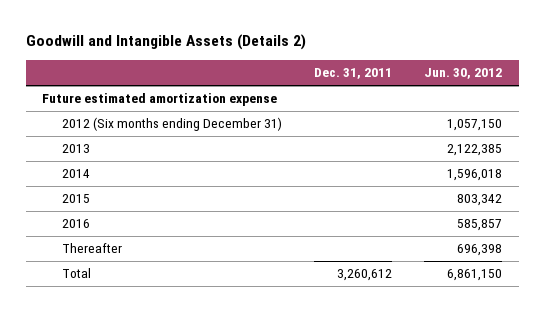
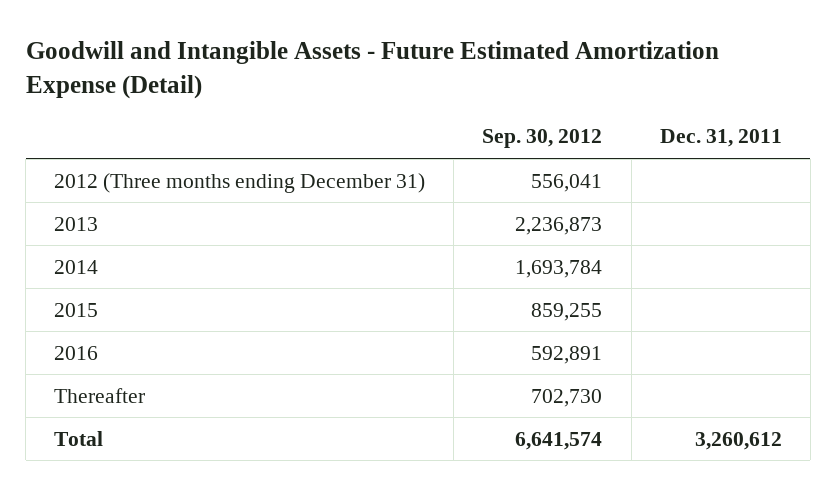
[25,34,306,51] Goodwill and Intangible Assets (Details 2) -> [25,41,719,100] Goodwill and Intangible Assets - Future Estimated Amortization Expense (Detail)
[424,68,503,80] Jun. 30, 2012 -> none
none -> [482,129,603,149] Sep. 30, 2012
[41,93,277,107] Future estimated amortization expense -> none
[62,117,283,132] 2012 (Six months ending December 31) -> [54,172,426,193] 2012 (Three months ending December 31)

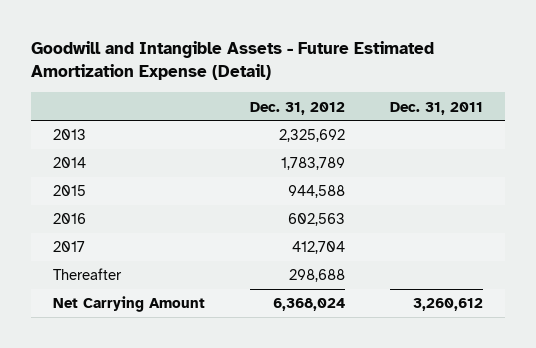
[482,129,603,149] Sep. 30, 2012 -> none
none -> [249,101,345,115] Dec. 31, 2012
[54,172,426,193] 2012 (Three months ending December 31) -> none
none -> [53,241,86,253] 2017
[54,430,104,446] Total -> [53,296,206,313] Net Carrying Amount

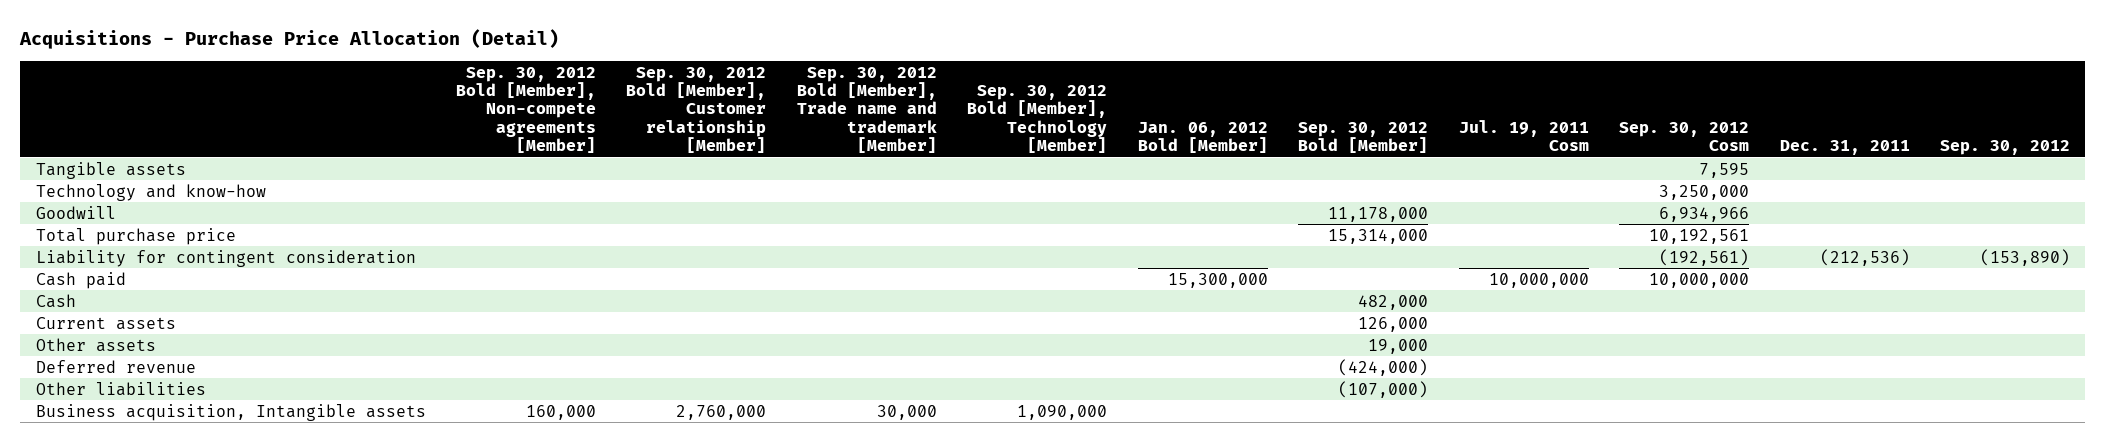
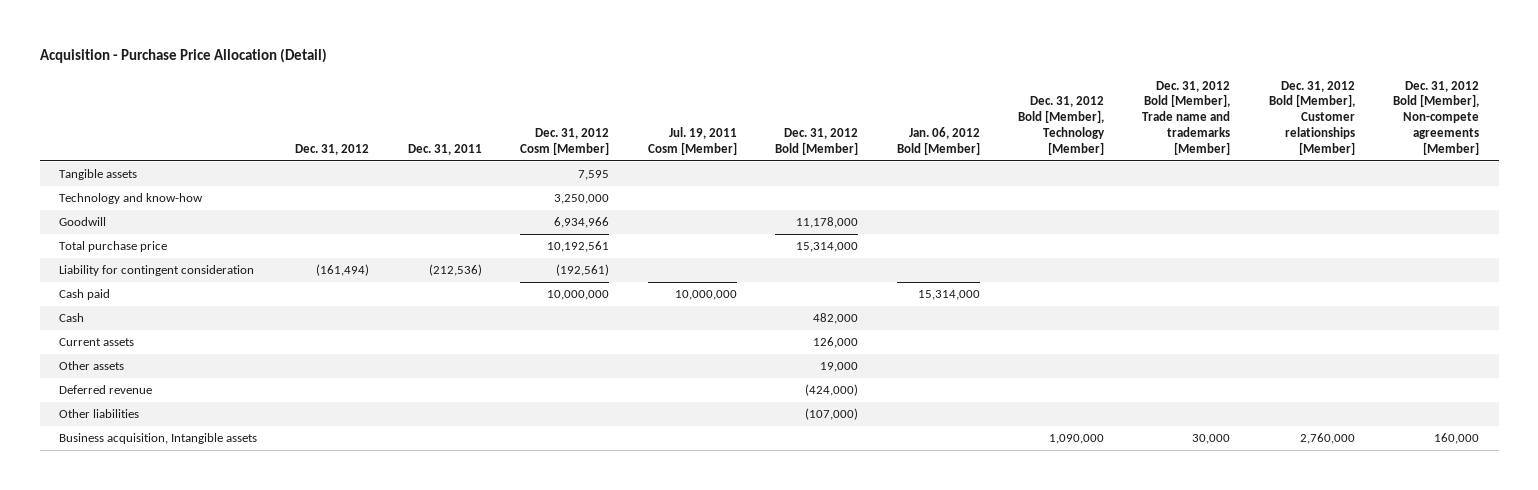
[19,28,560,49] Acquisitions - Purchase Price Allocation (Detail) -> [39,48,327,64] Acquisition - Purchase Price Allocation (Detail)
[456,66,597,153] Sep. 30, 2012 Bold [Member], Non-compete agreements [Member] -> none
[626,66,767,153] Sep. 30, 2012 Bold [Member], Customer relationship [Member] -> none
[796,66,937,153] Sep. 30, 2012 Bold [Member], Trade name and trademark [Member] -> none
[967,84,1108,153] Sep. 30, 2012 Bold [Member], Technology [Member] -> none
[1298,121,1429,153] Sep. 30, 2012 Bold [Member] -> none
[1458,119,1589,151] Jul. 19, 2011 Cosm -> none
[1619,121,1750,151] Sep. 30, 2012 Cosm -> none
[1939,139,2070,155] Sep. 30, 2012 -> none
none -> [295,144,370,156] Dec. 31, 2012
none -> [520,128,610,156] Dec. 31, 2012 Cosm [Member]
none -> [647,127,737,156] Jul. 19, 2011 Cosm [Member]
none -> [775,128,859,156] Dec. 31, 2012 Bold [Member]
none -> [1018,96,1106,156] Dec. 31, 2012 Bold [Member], Technology [Member]
none -> [1142,80,1231,156] Dec. 31, 2012 Bold [Member], Trade name and trademarks [Member]
none -> [1268,80,1355,156] Dec. 31, 2012 Bold [Member], Customer relationships [Member]
none -> [1393,80,1480,156] Dec. 31, 2012 Bold [Member], Non-compete agreements [Member]
[1167,272,1268,288] 15,300,000 -> [917,290,980,301] 15,314,000

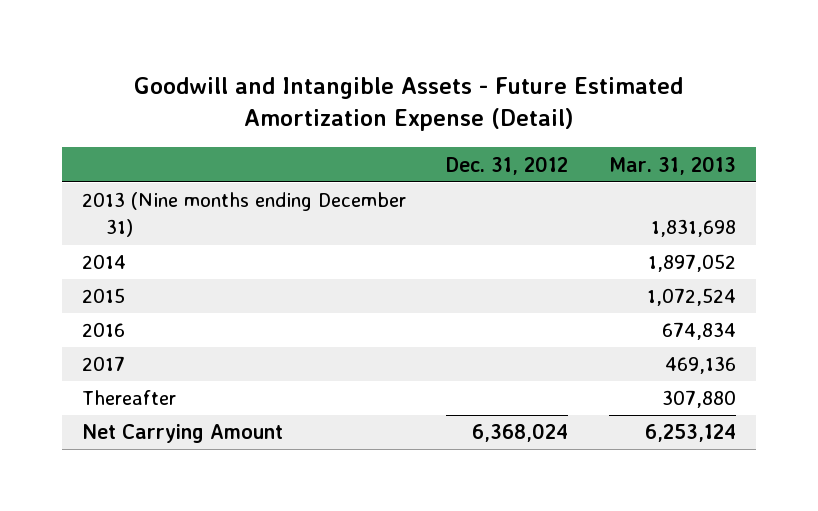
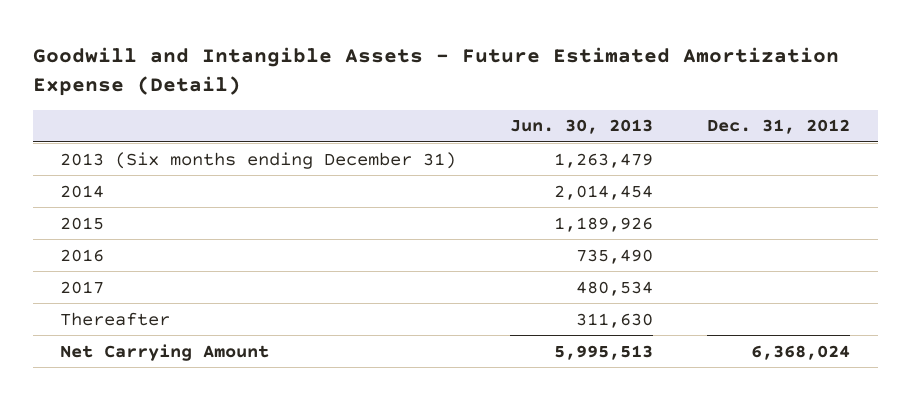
[608,155,736,175] Mar. 31, 2013 -> none
none -> [510,119,654,135] Jun. 30, 2013
[81,192,406,238] 2013 (Nine months ending December 31) -> [59,151,456,169] 2013 (Six months ending December 31)

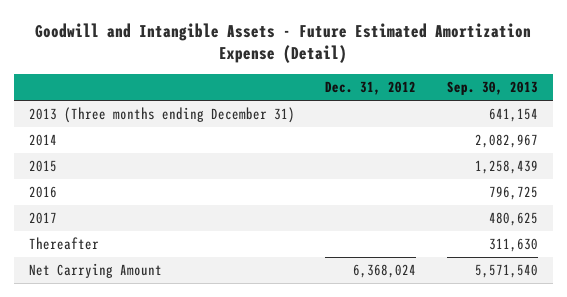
[510,119,654,135] Jun. 30, 2013 -> none
none -> [446,81,538,96] Sep. 30, 2013
[59,151,456,169] 2013 (Six months ending December 31) -> [28,107,295,124] 2013 (Three months ending December 31)

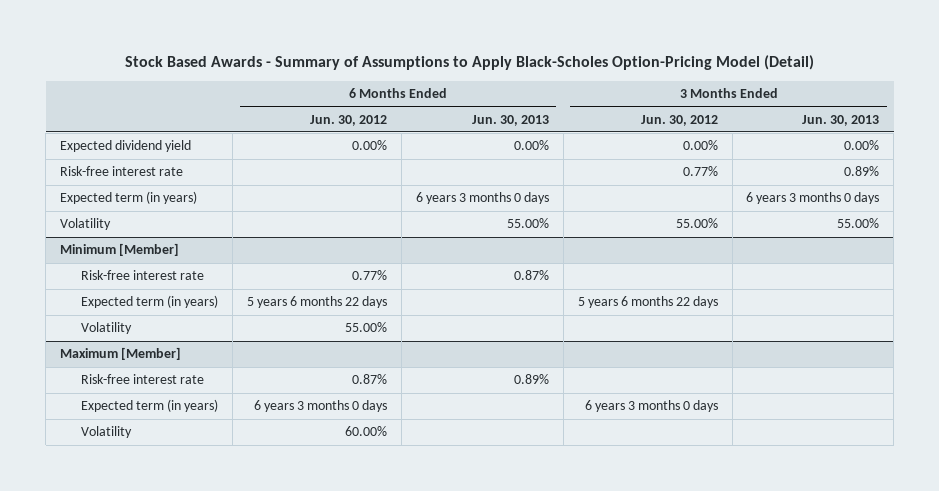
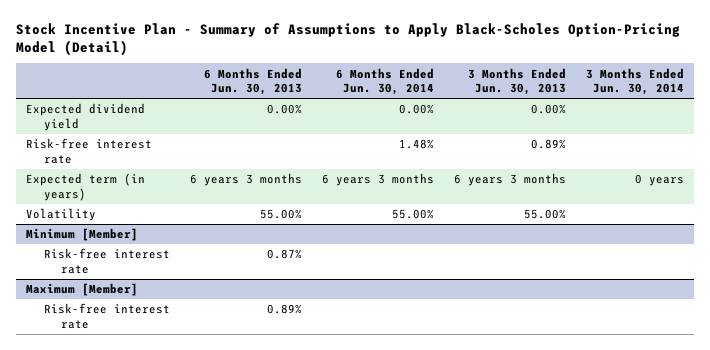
[124,54,814,70] Stock Based Awards - Summary of Assumptions to Apply Black-Scholes Option-Pricing Model (Detail) -> [15,22,680,56] Stock Incentive Plan - Summary of Assumptions to Apply Black-Scholes Option-Pricing Model (Detail)
[310,114,388,126] Jun. 30, 2012 -> none
[640,114,718,126] Jun. 30, 2012 -> none
none -> [335,67,434,96] 6 Months Ended Jun. 30, 2014
none -> [586,67,685,96] 3 Months Ended Jun. 30, 2014
[415,192,549,205] 6 years 3 months 0 days -> [189,173,302,187] 6 years 3 months
[746,192,880,205] 6 years 3 months 0 days -> [454,173,567,187] 6 years 3 months
[81,295,219,309] Expected term (in years) -> none
[81,322,133,335] Volatility -> none
[81,399,219,413] Expected term (in years) -> none
[81,426,133,439] Volatility -> none

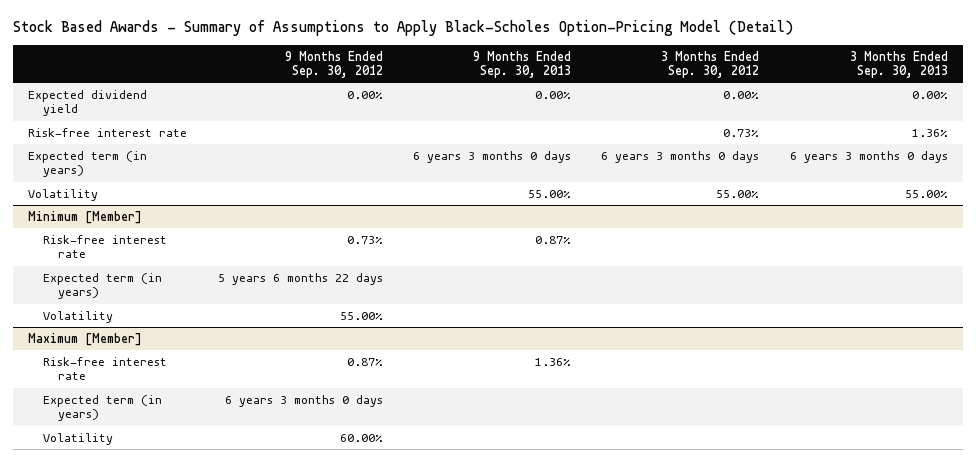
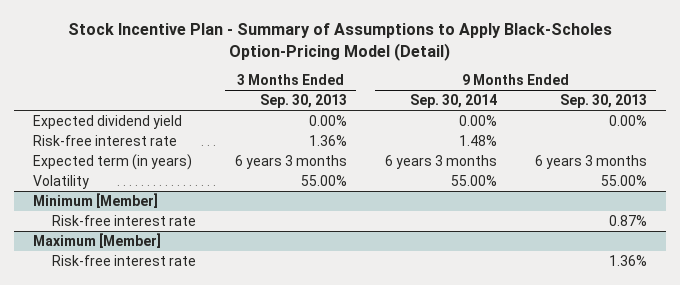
[12,20,793,37] Stock Based Awards - Summary of Assumptions to Apply Black-Scholes Option-Pricing Model (Detail) -> [67,23,612,61] Stock Incentive Plan - Summary of Assumptions to Apply Black-Scholes Option-Pricing Model (Detail)
[284,50,383,79] 9 Months Ended Sep. 30, 2012 -> none
[661,50,760,79] 3 Months Ended Sep. 30, 2012 -> none
none -> [409,94,497,109] Sep. 30, 2014
[412,150,571,163] 6 years 3 months 0 days -> [534,154,647,169] 6 years 3 months
[789,150,948,163] 6 years 3 months 0 days -> [234,154,347,169] 6 years 3 months
[43,272,163,300] Expected term (in years) -> none
[43,310,114,323] Volatility -> none
[43,394,163,422] Expected term (in years) -> none
[43,432,114,445] Volatility -> none

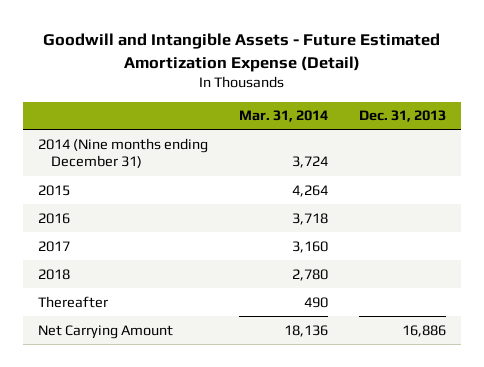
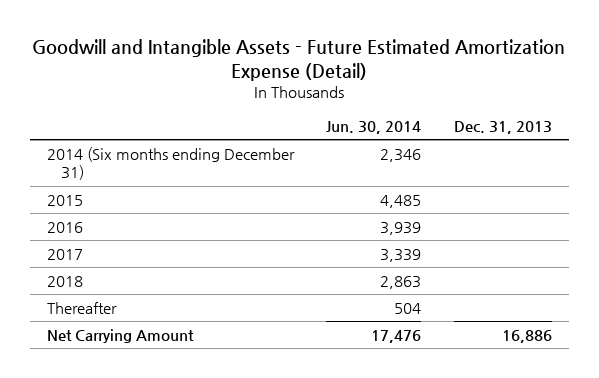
[238,110,328,123] Mar. 31, 2014 -> none
none -> [326,120,422,134] Jun. 30, 2014
[38,137,209,169] 2014 (Nine months ending December 31) -> [46,146,295,181] 2014 (Six months ending December 31)

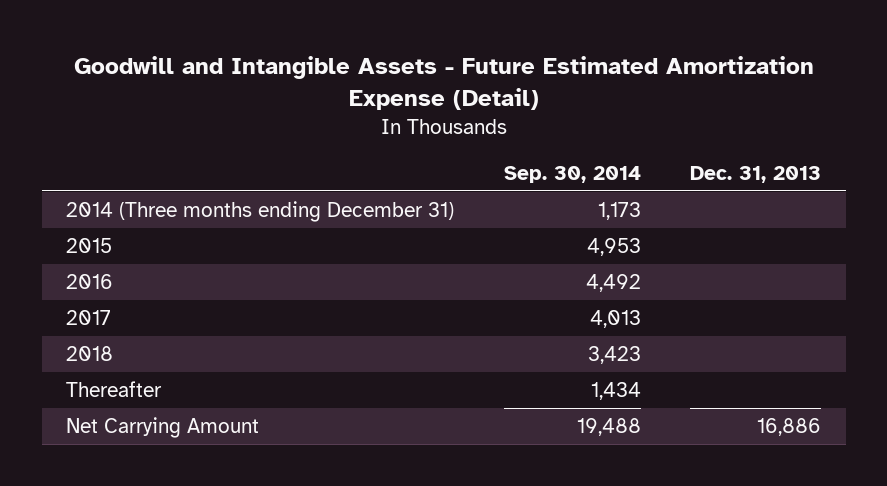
[326,120,422,134] Jun. 30, 2014 -> none
none -> [503,165,641,183] Sep. 30, 2014
[46,146,295,181] 2014 (Six months ending December 31) -> [66,201,455,223] 2014 (Three months ending December 31)

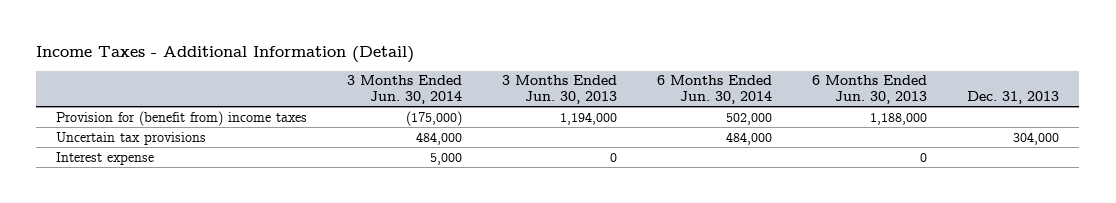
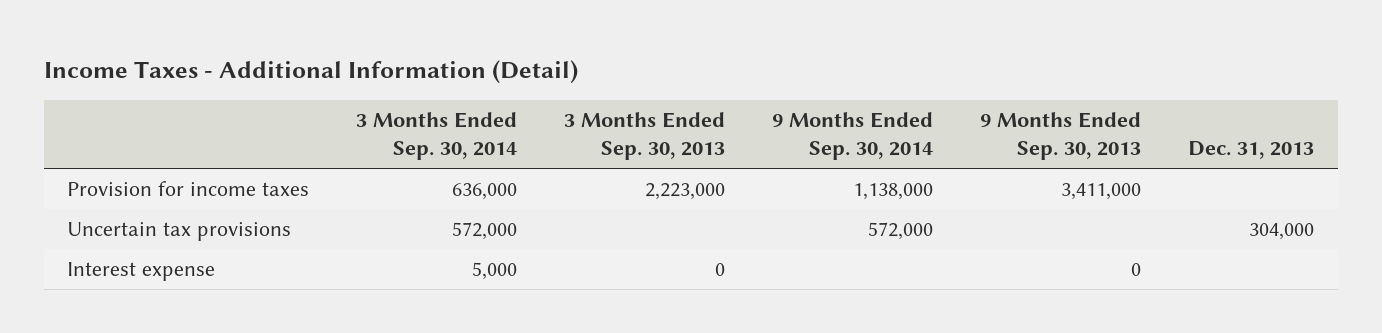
[347,75,463,105] 3 Months Ended Jun. 30, 2014 -> none
[502,75,618,105] 3 Months Ended Jun. 30, 2013 -> none
[657,75,773,105] 6 Months Ended Jun. 30, 2014 -> none
[812,75,928,105] 6 Months Ended Jun. 30, 2013 -> none
none -> [356,111,518,161] 3 Months Ended Sep. 30, 2014
none -> [564,111,726,161] 3 Months Ended Sep. 30, 2013
none -> [772,111,934,161] 9 Months Ended Sep. 30, 2014
none -> [980,111,1142,161] 9 Months Ended Sep. 30, 2013
[56,110,308,126] Provision for (benefit from) income taxes -> [67,181,310,197] Provision for income taxes

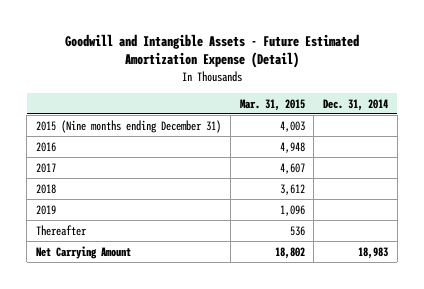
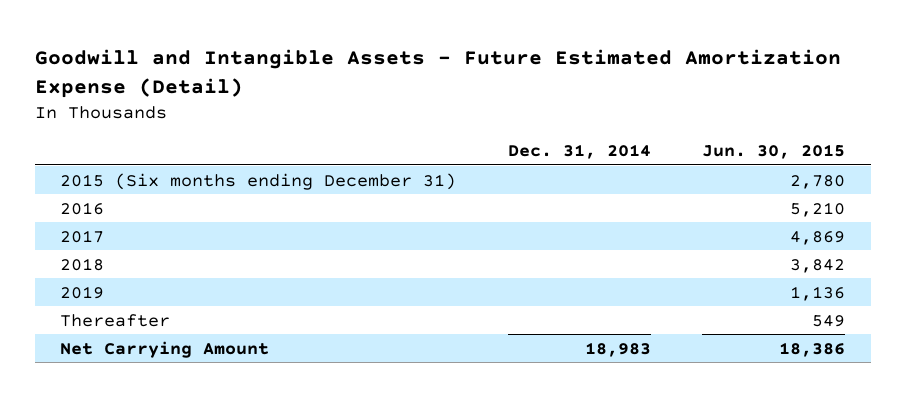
[239,98,305,111] Mar. 31, 2015 -> none
none -> [702,144,846,160] Jun. 30, 2015
[36,119,222,133] 2015 (Nine months ending December 31) -> [60,172,457,190] 2015 (Six months ending December 31)

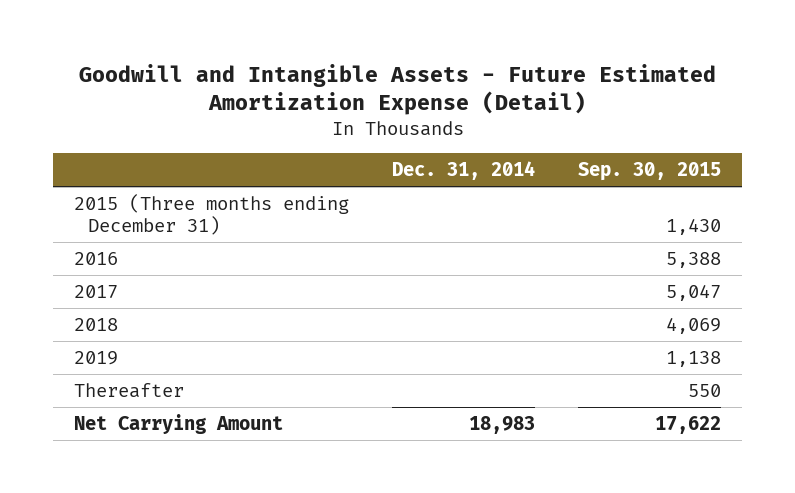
[702,144,846,160] Jun. 30, 2015 -> none
none -> [578,162,722,182] Sep. 30, 2015
[60,172,457,190] 2015 (Six months ending December 31) -> [74,193,350,236] 2015 (Three months ending December 31)

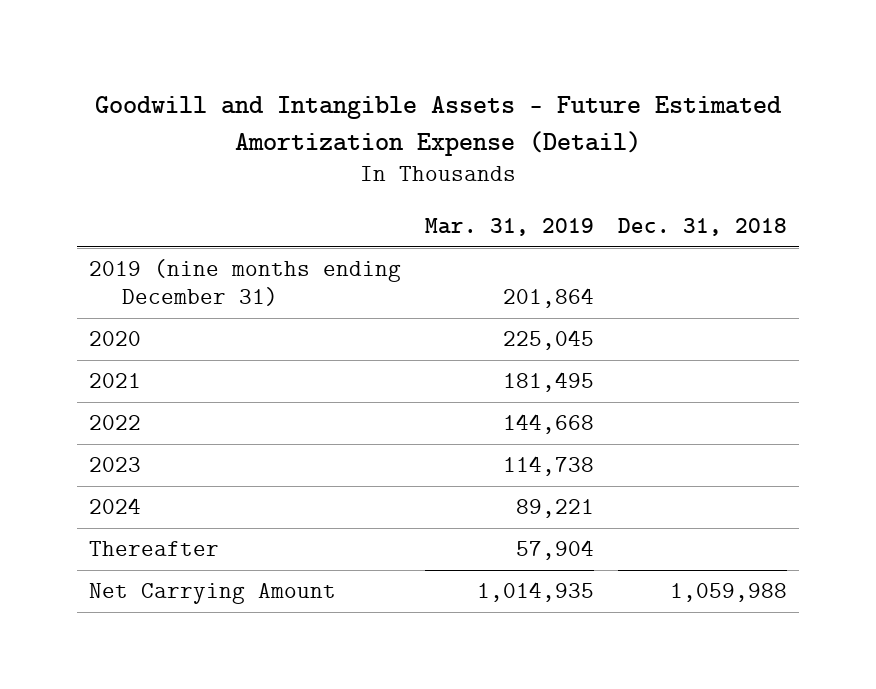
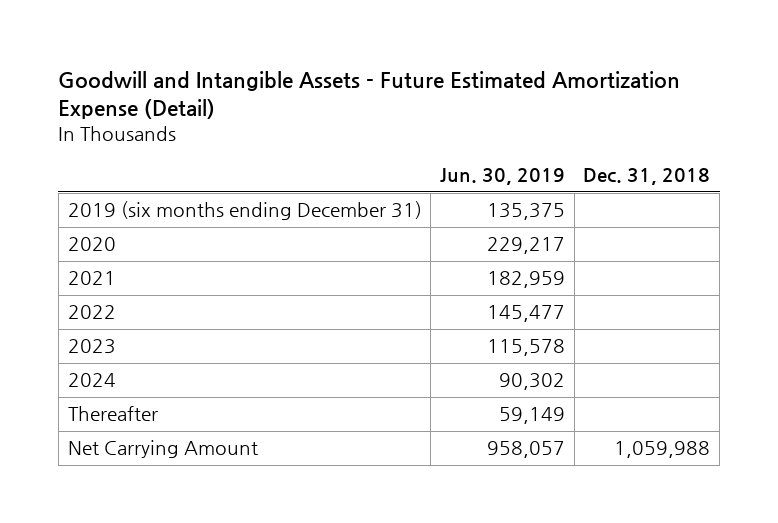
[424,217,594,236] Mar. 31, 2019 -> none
none -> [440,168,566,186] Jun. 30, 2019
[88,258,401,307] 2019 (nine months ending December 31) -> [67,201,422,221] 2019 (six months ending December 31)

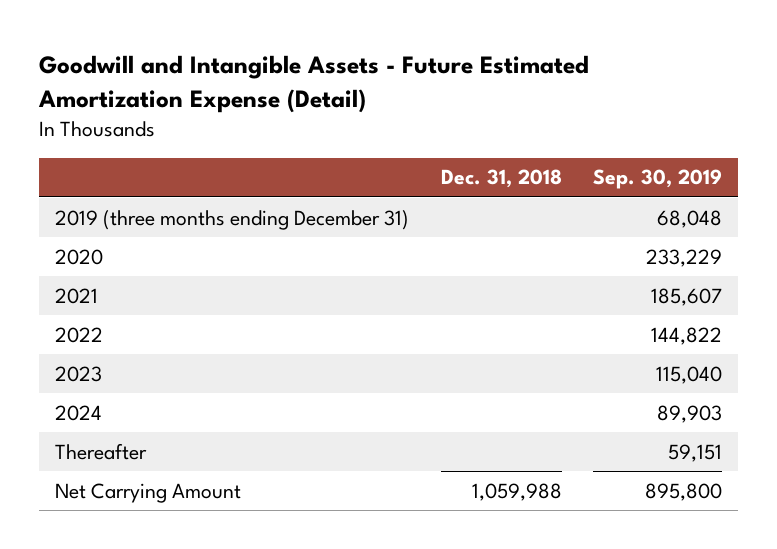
[440,168,566,186] Jun. 30, 2019 -> none
none -> [593,169,723,190] Sep. 30, 2019
[67,201,422,221] 2019 (six months ending December 31) -> [54,209,409,230] 2019 (three months ending December 31)

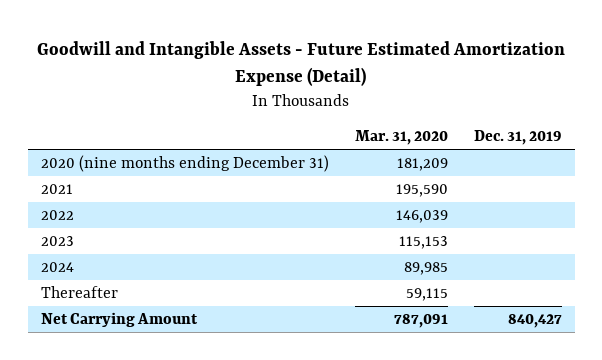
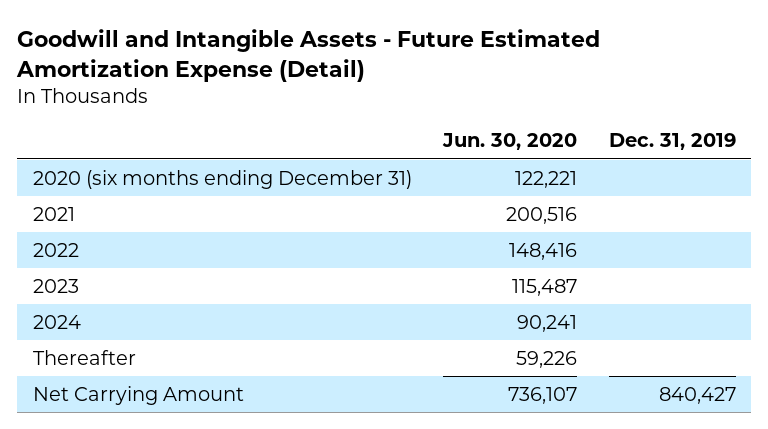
[354,130,448,146] Mar. 31, 2020 -> none
none -> [442,133,578,151] Jun. 30, 2020
[40,154,329,172] 2020 (nine months ending December 31) -> [32,169,412,189] 2020 (six months ending December 31)

